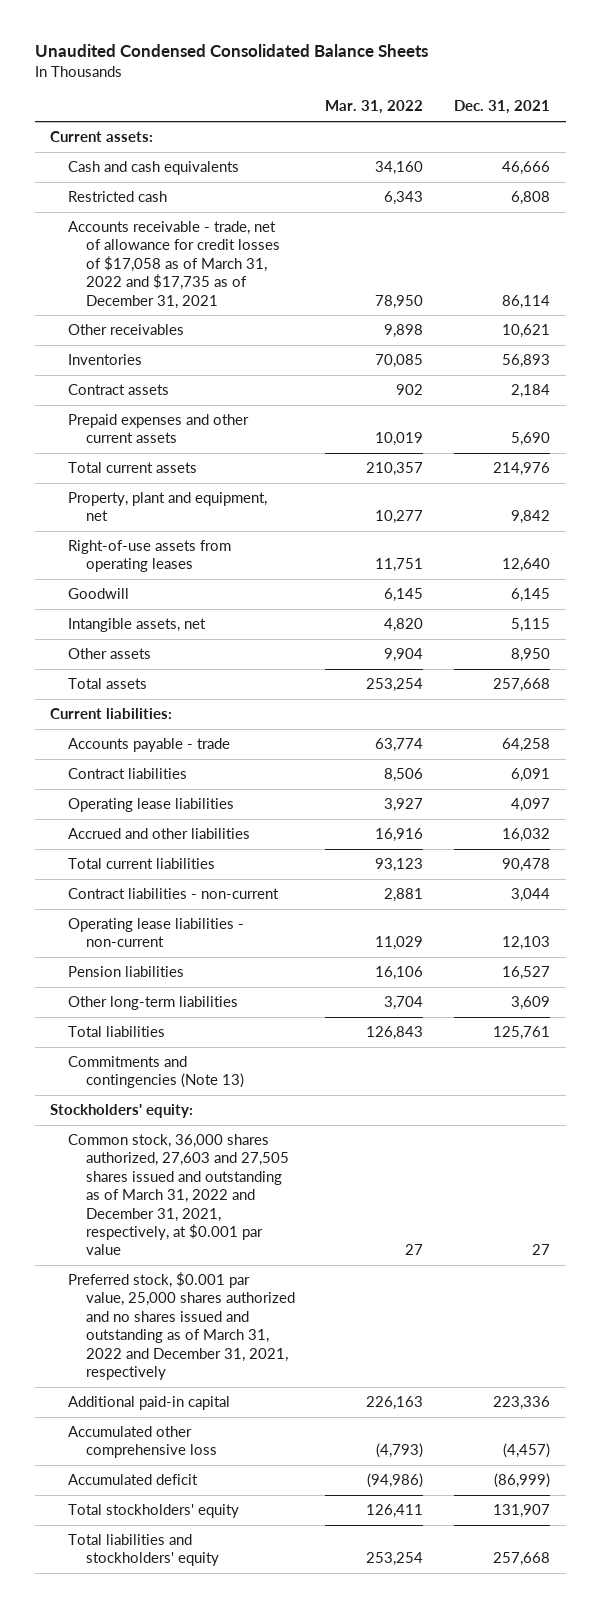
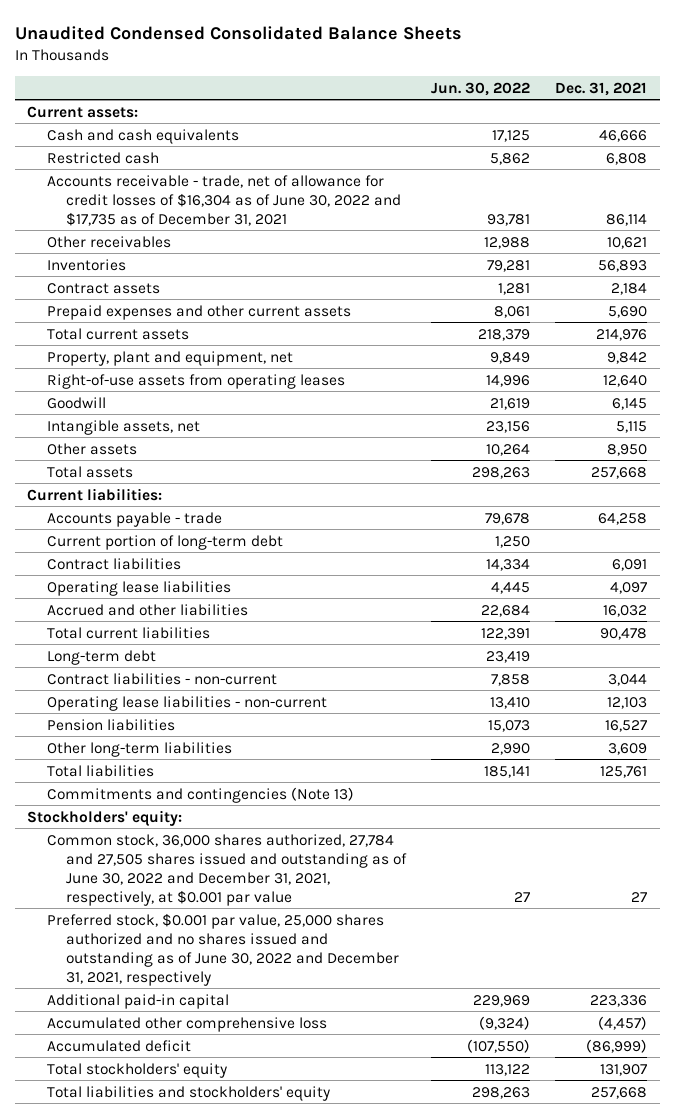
[325,100,424,115] Mar. 31, 2022 -> none
none -> [431,81,531,96] Jun. 30, 2022
[67,221,280,309] Accounts receivable - trade, net of allowance for credit losses of $17,058 as of March 31, 2022 and $17,735 as of December 31, 2021 -> [46,174,402,226] Accounts receivable - trade, net of allowance for credit losses of $16,304 as of June 30, 2022 and $17,735 as of December 31, 2021
none -> [46,534,283,550] Current portion of long-term debt
none -> [46,649,156,665] Long-term debt
[67,1134,289,1256] Common stock, 36,000 shares authorized, 27,603 and 27,505 shares issued and outstanding as of March 31, 2022 and December 31, 2021, respectively, at $0.001 par value -> [46,833,408,906] Common stock, 36,000 shares authorized, 27,784 and 27,505 shares issued and outstanding as of June 30, 2022 and December 31, 2021, respectively, at $0.001 par value
[67,1272,295,1380] Preferred stock, $0.001 par value, 25,000 shares authorized and no shares issued and outstanding as of March 31, 2022 and December 31, 2021, respectively -> [46,912,400,986] Preferred stock, $0.001 par value, 25,000 shares authorized and no shares issued and outstanding as of June 30, 2022 and December 31, 2021, respectively

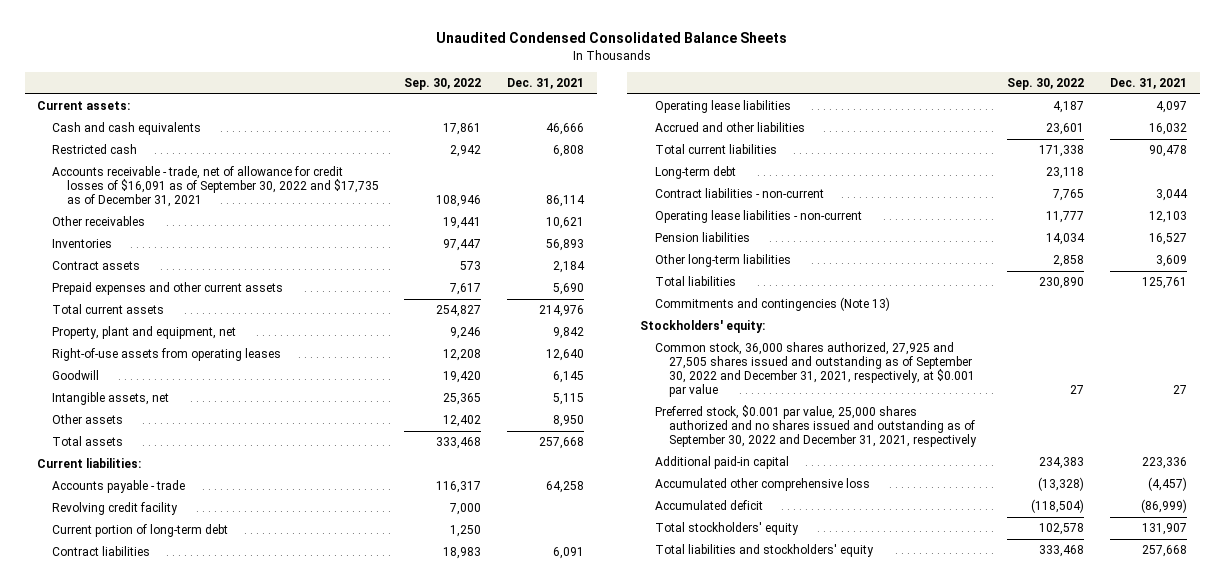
[431,81,531,96] Jun. 30, 2022 -> none
none -> [404,77,482,90] Sep. 30, 2022
[46,174,402,226] Accounts receivable - trade, net of allowance for credit losses of $16,304 as of June 30, 2022 and $17,735 as of December 31, 2021 -> [52,166,379,208] Accounts receivable - trade, net of allowance for credit losses of $16,091 as of September 30, 2022 and $17,735 as of December 31, 2021
none -> [52,502,179,516] Revolving credit facility
[46,833,408,906] Common stock, 36,000 shares authorized, 27,784 and 27,505 shares issued and outstanding as of June 30, 2022 and December 31, 2021, respectively, at $0.001 par value -> [654,342,976,398] Common stock, 36,000 shares authorized, 27,925 and 27,505 shares issued and outstanding as of September 30, 2022 and December 31, 2021, respectively, at $0.001 par value
[46,912,400,986] Preferred stock, $0.001 par value, 25,000 shares authorized and no shares issued and outstanding as of June 30, 2022 and December 31, 2021, respectively -> [654,405,978,448] Preferred stock, $0.001 par value, 25,000 shares authorized and no shares issued and outstanding as of September 30, 2022 and December 31, 2021, respectively

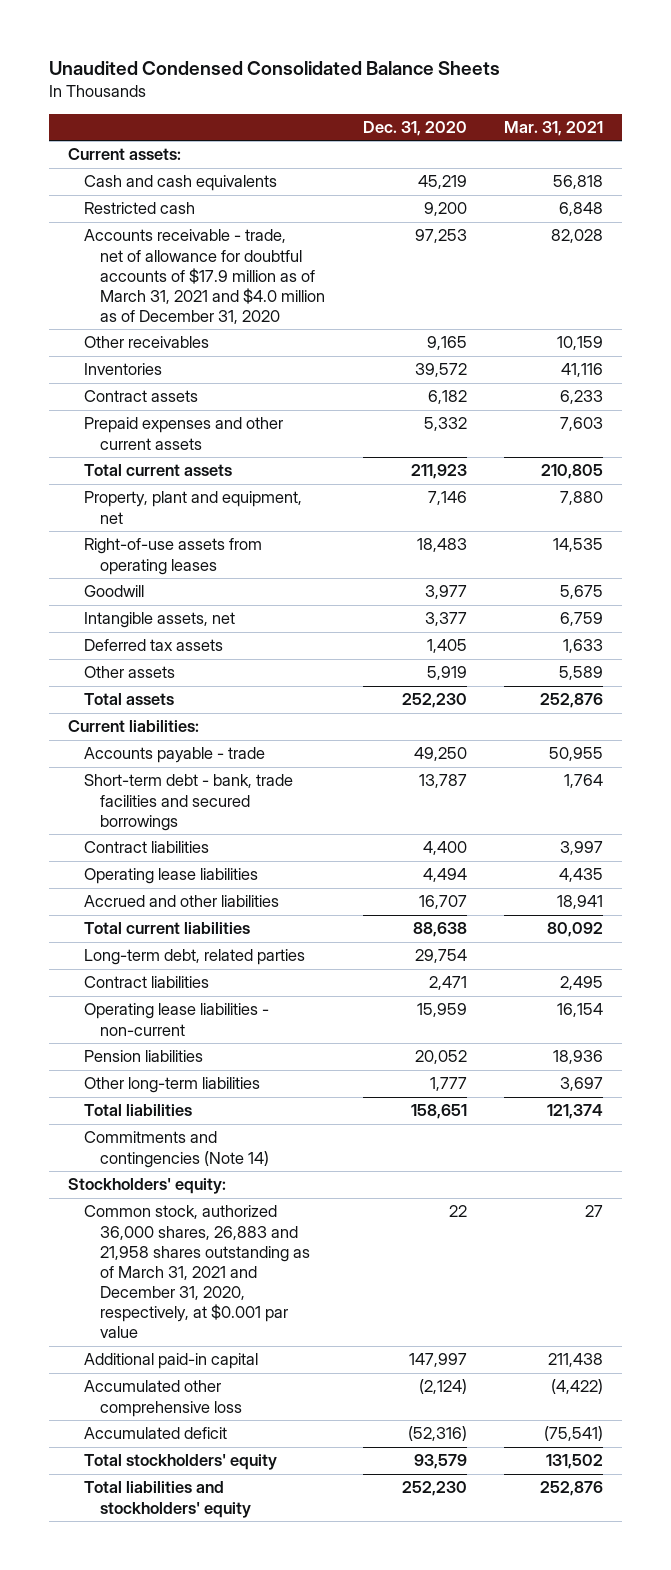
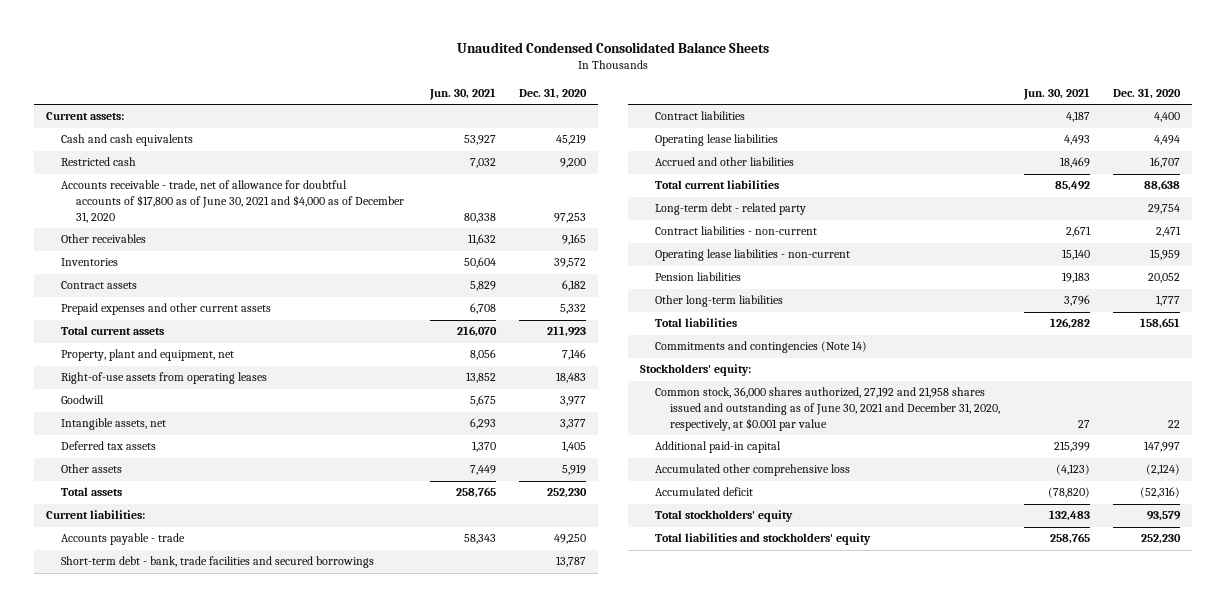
[504,120,604,136] Mar. 31, 2021 -> none
none -> [428,87,496,100] Jun. 30, 2021
[83,229,326,324] Accounts receivable - trade, net of allowance for doubtful accounts of $17.9 million as of March 31, 2021 and $4.0 million as of December 31, 2020 -> [61,180,404,223] Accounts receivable - trade, net of allowance for doubtful accounts of $17,800 as of June 30, 2021 and $4,000 as of December 31, 2020
[83,949,305,966] Long-term debt, related parties -> [655,203,807,216] Long-term debt - related party
[83,976,209,989] Contract liabilities -> [655,226,818,236] Contract liabilities - non-current
[83,1205,311,1339] Common stock, authorized 36,000 shares, 26,883 and 21,958 shares outstanding as of March 31, 2021 and December 31, 2020, respectively, at $0.001 par value -> [655,387,1000,431] Common stock, 36,000 shares authorized, 27,192 and 21,958 shares issued and outstanding as of June 30, 2021 and December 31, 2020, respectively, at $0.001 par value

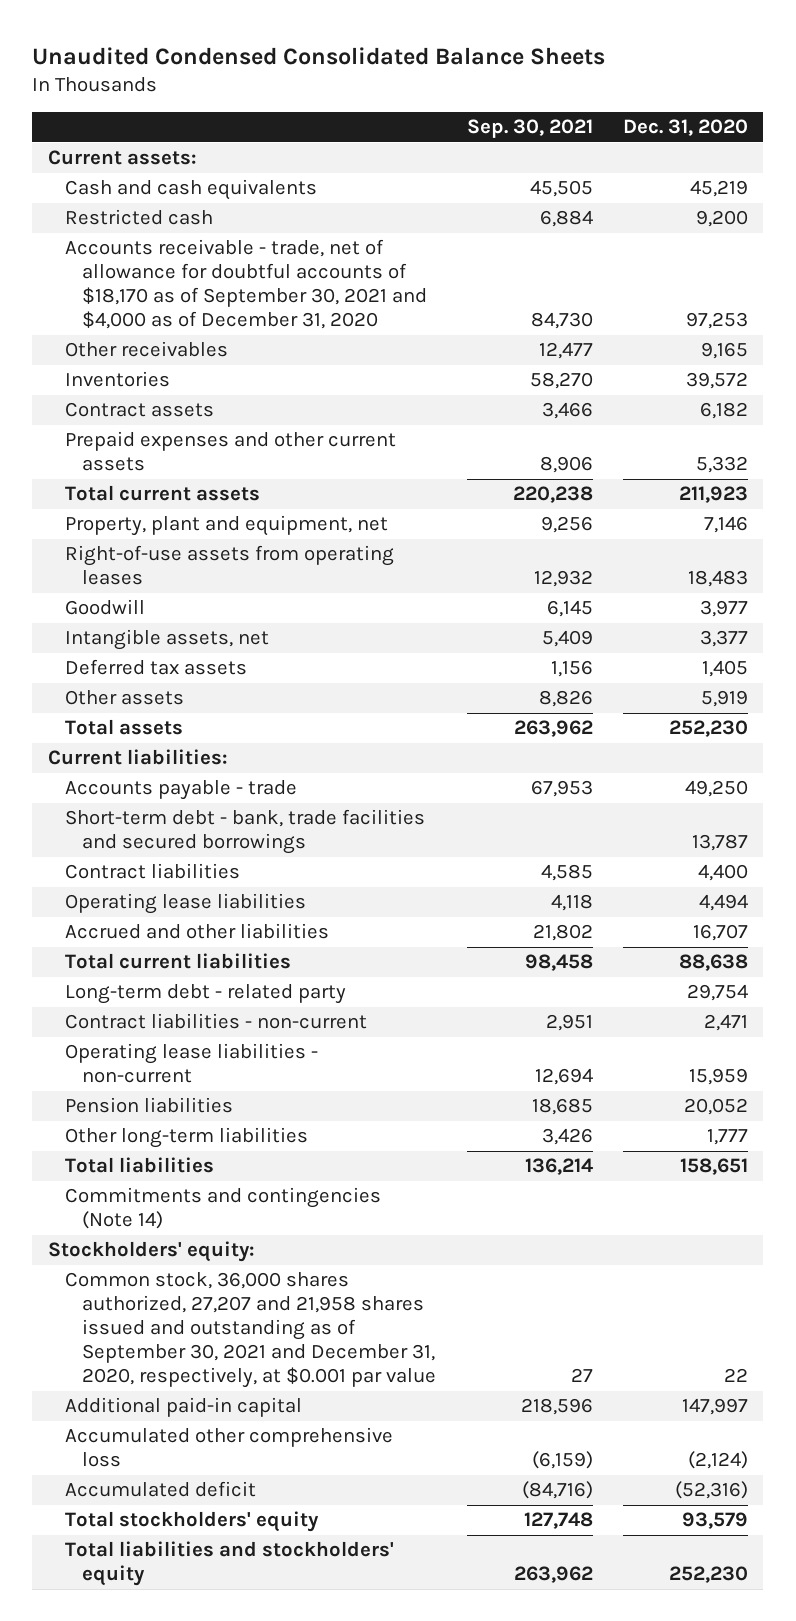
[428,87,496,100] Jun. 30, 2021 -> none
none -> [466,119,593,139] Sep. 30, 2021
[61,180,404,223] Accounts receivable - trade, net of allowance for doubtful accounts of $17,800 as of June 30, 2021 and $4,000 as of December 31, 2020 -> [64,239,427,330] Accounts receivable - trade, net of allowance for doubtful accounts of $18,170 as of September 30, 2021 and $4,000 as of December 31, 2020
[655,387,1000,431] Common stock, 36,000 shares authorized, 27,192 and 21,958 shares issued and outstanding as of June 30, 2021 and December 31, 2020, respectively, at $0.001 par value -> [64,1272,436,1389] Common stock, 36,000 shares authorized, 27,207 and 21,958 shares issued and outstanding as of September 30, 2021 and December 31, 2020, respectively, at $0.001 par value

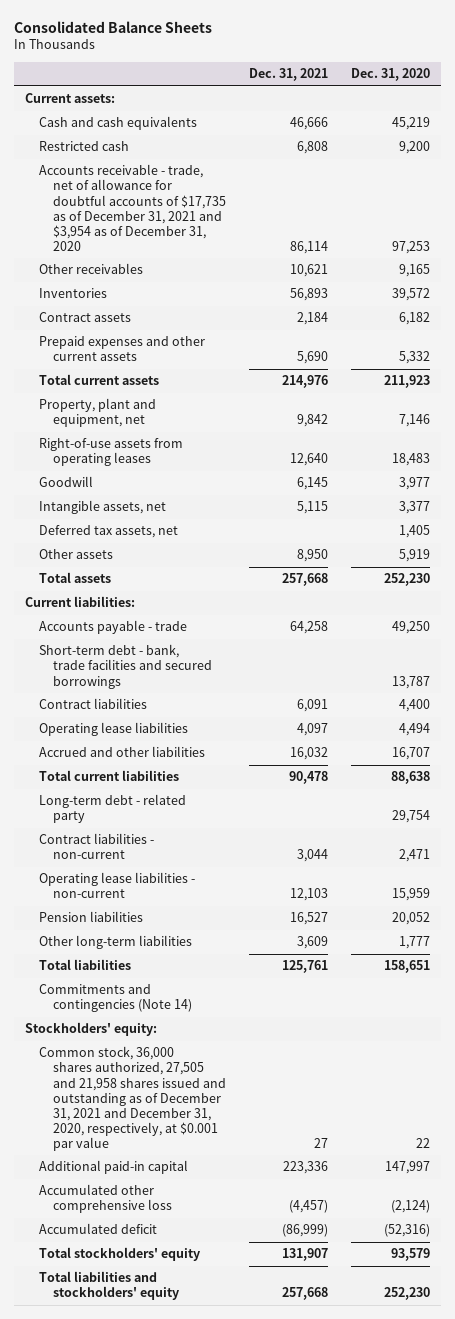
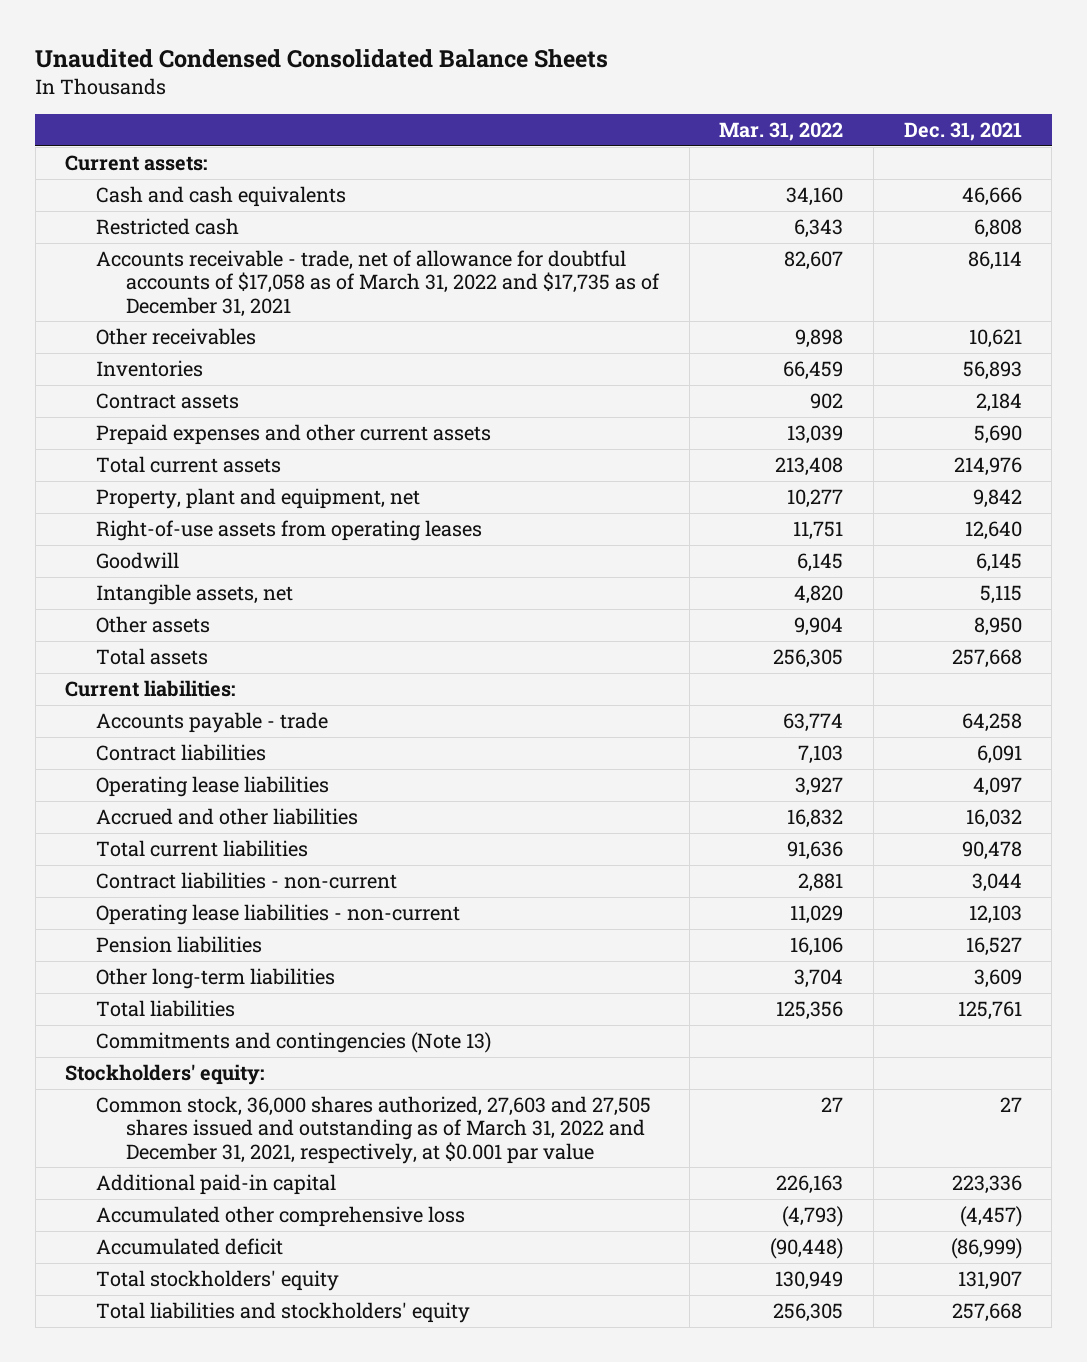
[13,20,212,33] Consolidated Balance Sheets -> [35,48,609,68] Unaudited Condensed Consolidated Balance Sheets
[350,68,430,82] Dec. 31, 2020 -> none
none -> [719,122,844,142] Mar. 31, 2022
[39,164,227,251] Accounts receivable - trade, net of allowance for doubtful accounts of $17,735 as of December 31, 2021 and $3,954 as of December 31, 2020 -> [95,250,661,317] Accounts receivable - trade, net of allowance for doubtful accounts of $17,058 as of March 31, 2022 and $17,735 as of December 31, 2021
[39,525,179,539] Deferred tax assets, net -> none
[39,644,213,689] Short-term debt - bank, trade facilities and secured borrowings -> none
[39,794,187,824] Long-term debt - related party -> none
[39,984,193,1013] Commitments and contingencies (Note 14) -> [95,1032,491,1054] Commitments and contingencies (Note 13)
[39,1046,227,1151] Common stock, 36,000 shares authorized, 27,505 and 21,958 shares issued and outstanding as of December 31, 2021 and December 31, 2020, respectively, at $0.001 par value -> [95,1096,651,1164] Common stock, 36,000 shares authorized, 27,603 and 27,505 shares issued and outstanding as of March 31, 2022 and December 31, 2021, respectively, at $0.001 par value

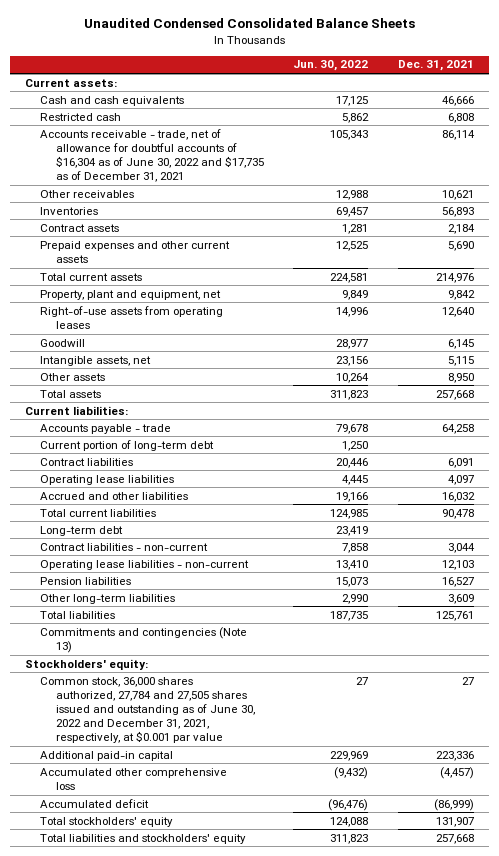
[719,122,844,142] Mar. 31, 2022 -> none
none -> [293,60,369,72] Jun. 30, 2022
[95,250,661,317] Accounts receivable - trade, net of allowance for doubtful accounts of $17,058 as of March 31, 2022 and $17,735 as of December 31, 2021 -> [40,128,264,183] Accounts receivable - trade, net of allowance for doubtful accounts of $16,304 as of June 30, 2022 and $17,735 as of December 31, 2021
none -> [40,439,215,451] Current portion of long-term debt
none -> [40,525,124,536] Long-term debt
[95,1096,651,1164] Common stock, 36,000 shares authorized, 27,603 and 27,505 shares issued and outstanding as of March 31, 2022 and December 31, 2021, respectively, at $0.001 par value -> [40,676,255,744] Common stock, 36,000 shares authorized, 27,784 and 27,505 shares issued and outstanding as of June 30, 2022 and December 31, 2021, respectively, at $0.001 par value

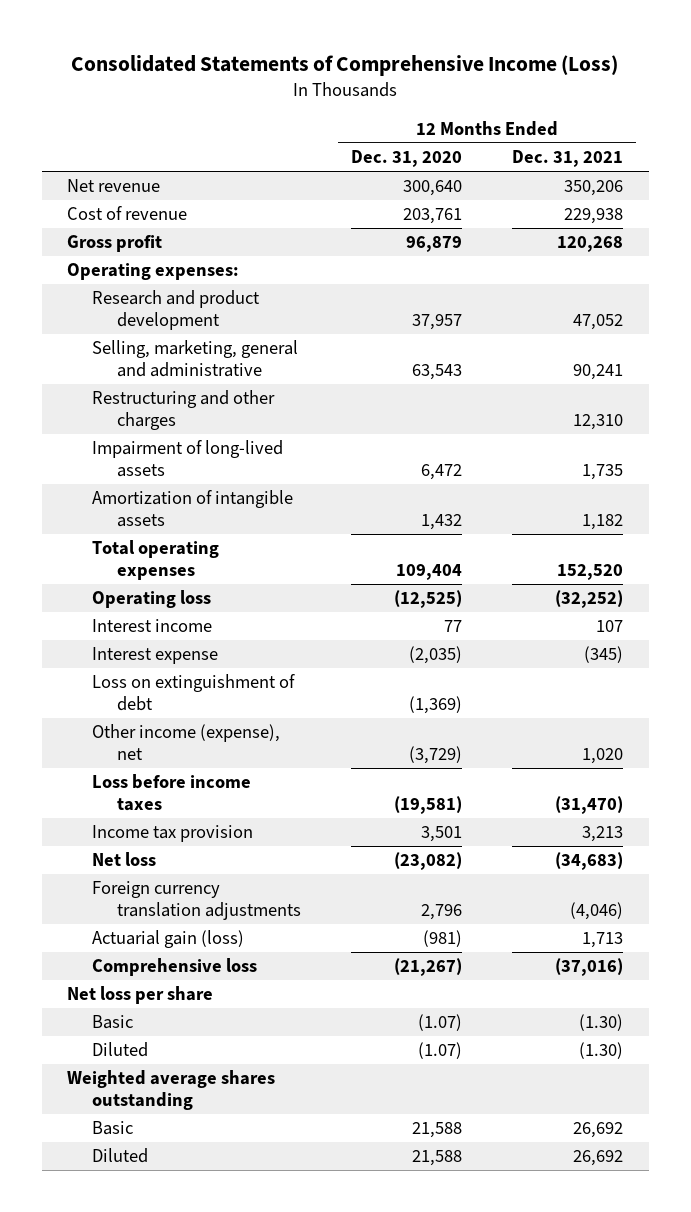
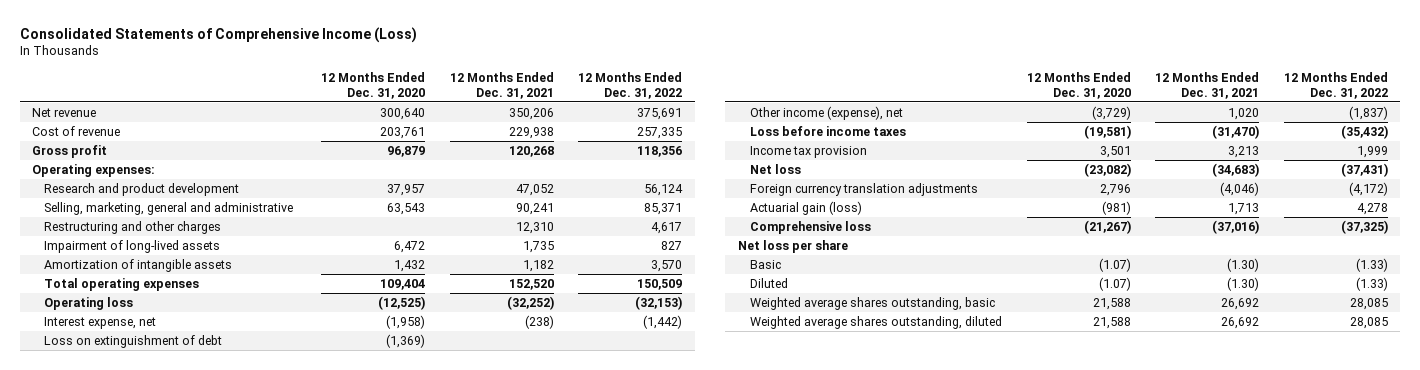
none -> [578,71,683,99] 12 Months Ended Dec. 31, 2022
[92,619,213,633] Interest income -> none
[92,647,219,665] Interest expense -> [44,317,157,330] Interest expense, net
[409,646,463,665] (2,035) -> [386,315,426,330] (1,958)
[584,646,624,664] (345) -> [524,315,554,330] (238)
[67,1070,276,1110] Weighted average shares outstanding -> none
[92,1121,134,1136] Basic -> [750,297,996,311] Weighted average shares outstanding, basic
[92,1148,149,1164] Diluted -> [750,316,1003,330] Weighted average shares outstanding, diluted

